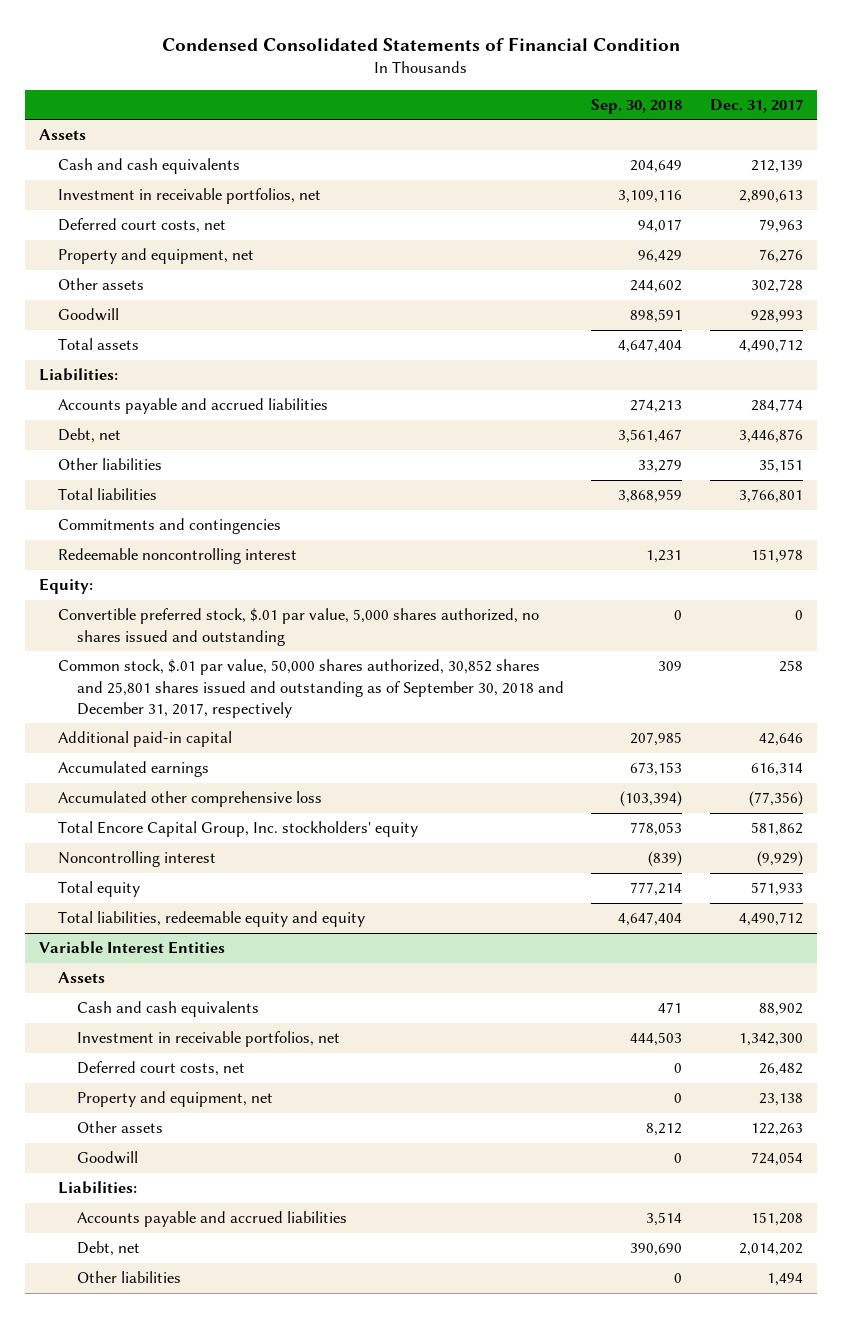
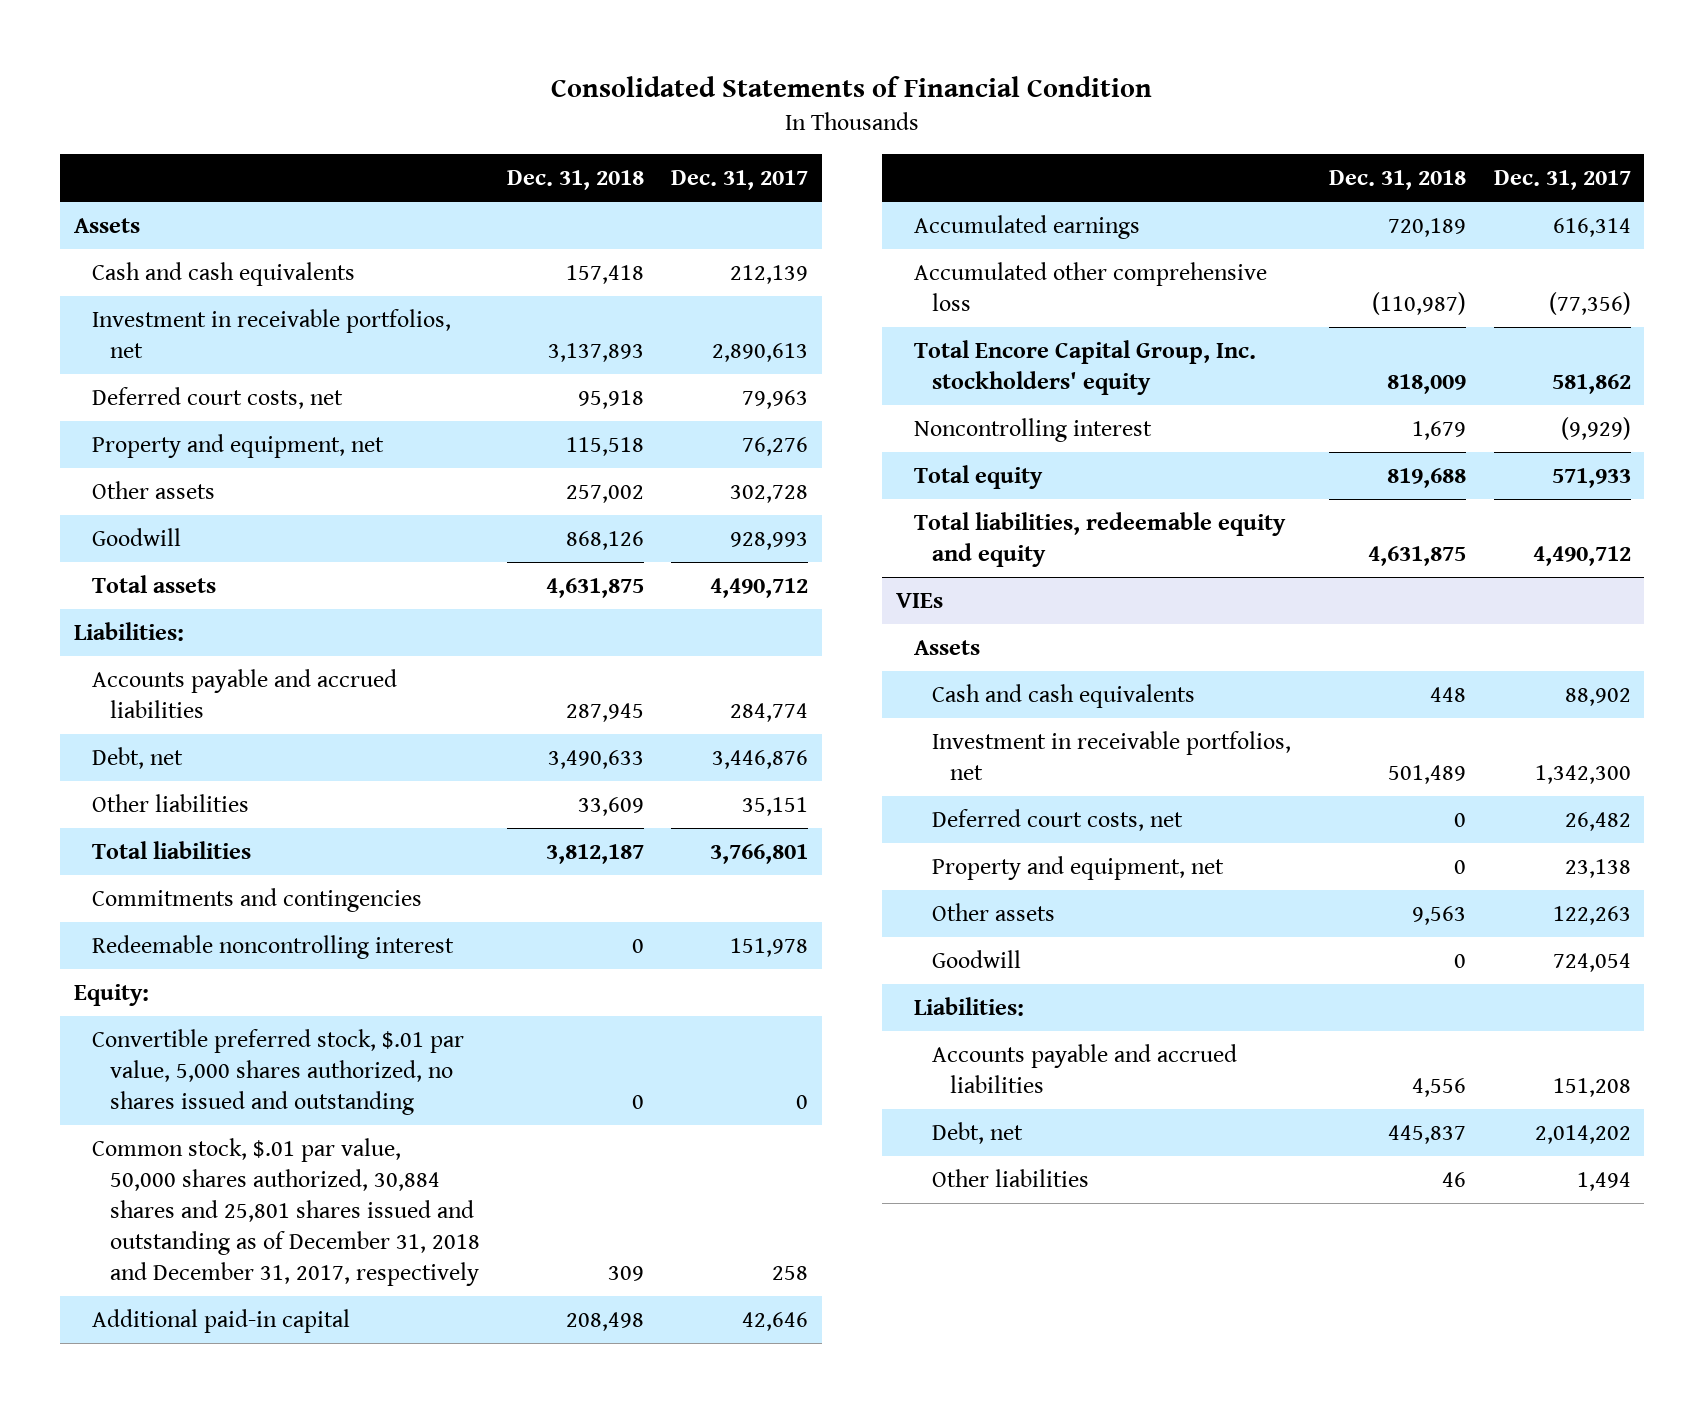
[162,36,681,51] Condensed Consolidated Statements of Financial Condition -> [551,76,1153,98] Consolidated Statements of Financial Condition
[591,98,683,114] Sep. 30, 2018 -> none
none -> [506,170,644,191] Dec. 31, 2018
[57,659,564,718] Common stock, $.01 par value, 50,000 shares authorized, 30,852 shares and 25,801 shares issued and outstanding as of September 30, 2018 and December 31, 2017, respectively -> [91,1138,480,1286] Common stock, $.01 par value, 50,000 shares authorized, 30,884 shares and 25,801 shares issued and outstanding as of December 31, 2018 and December 31, 2017, respectively
[38,941,225,955] Variable Interest Entities -> [896,593,944,609] VIEs

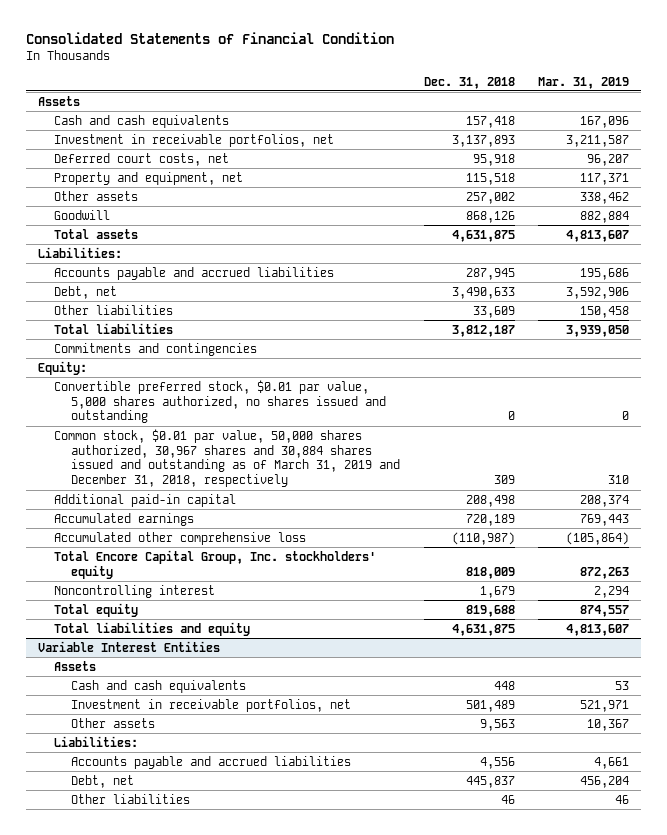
[671,170,809,191] Dec. 31, 2017 -> none
none -> [538,76,630,89] Mar. 31, 2019
[91,935,454,960] Redeemable noncontrolling interest -> none
[91,1029,464,1115] Convertible preferred stock, $.01 par value, 5,000 shares authorized, no shares issued and outstanding -> [54,379,386,424] Convertible preferred stock, $0.01 par value, 5,000 shares authorized, no shares issued and outstanding
[91,1138,480,1286] Common stock, $.01 par value, 50,000 shares authorized, 30,884 shares and 25,801 shares issued and outstanding as of December 31, 2018 and December 31, 2017, respectively -> [54,428,400,488] Common stock, $0.01 par value, 50,000 shares authorized, 30,967 shares and 30,884 shares issued and outstanding as of March 31, 2019 and December 31, 2018, respectively
[913,512,1286,567] Total liabilities, redeemable equity and equity -> [54,621,251,636] Total liabilities and equity
[896,593,944,609] VIEs -> [37,640,220,652] Variable Interest Entities
[931,809,1183,832] Deferred court costs, net -> none
[931,856,1224,881] Property and equipment, net -> none
[931,950,1021,969] Goodwill -> none

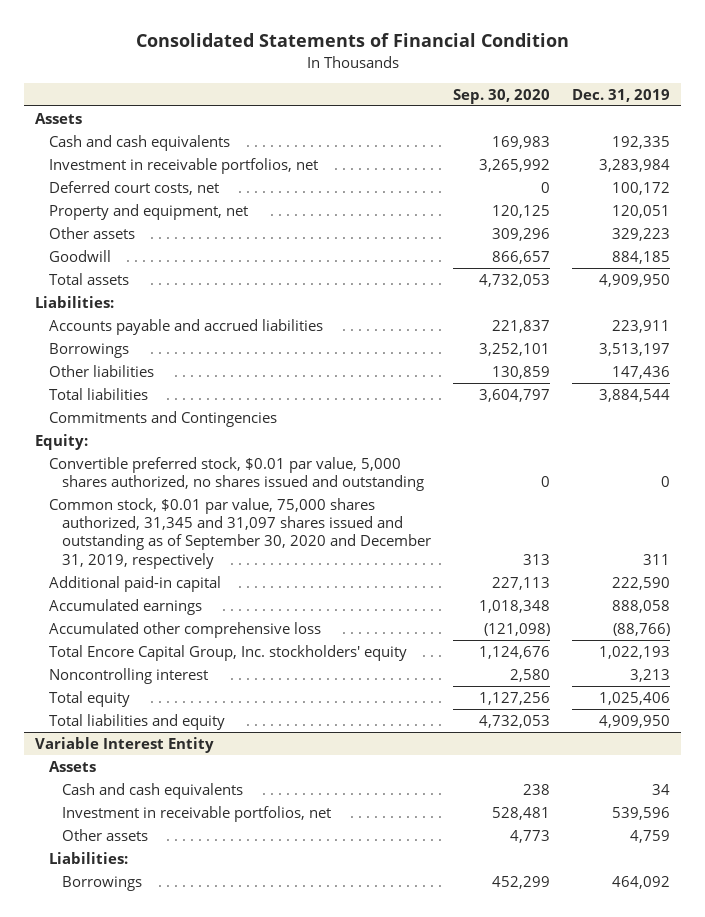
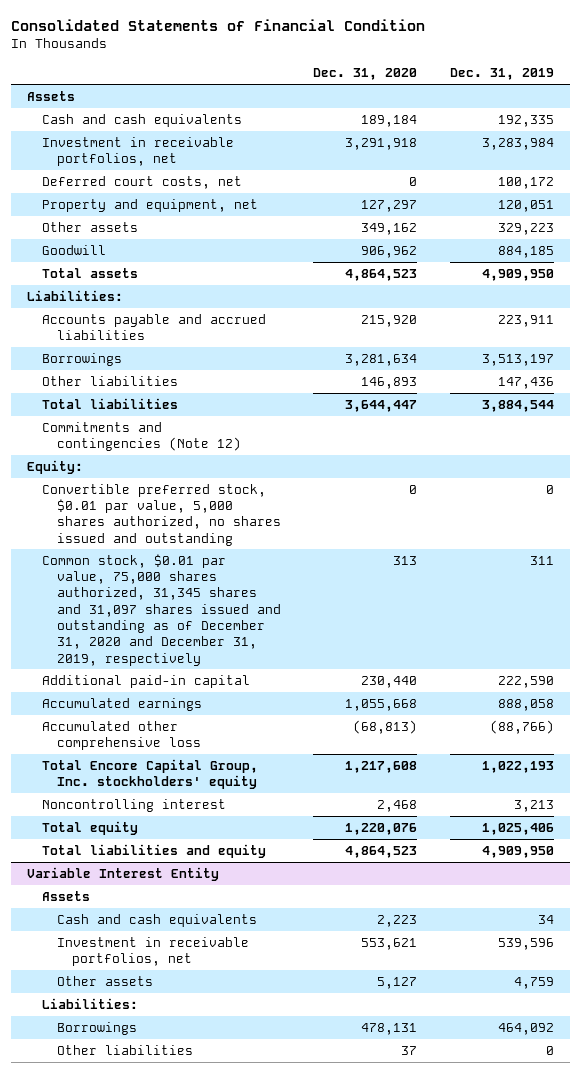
[453,88,551,104] Sep. 30, 2020 -> none
none -> [313,68,418,81] Dec. 31, 2020
[48,410,277,427] Commitments and Contingencies -> [41,421,241,452] Commitments and contingencies (Note 12)
[48,497,432,569] Common stock, $0.01 par value, 75,000 shares authorized, 31,345 and 31,097 shares issued and outstanding as of September 30, 2020 and December 31, 2019, respectively -> [41,553,281,666] Common stock, $0.01 par value, 75,000 shares authorized, 31,345 shares and 31,097 shares issued and outstanding as of December 31, 2020 and December 31, 2019, respectively
none -> [56,1044,193,1055] Other liabilities

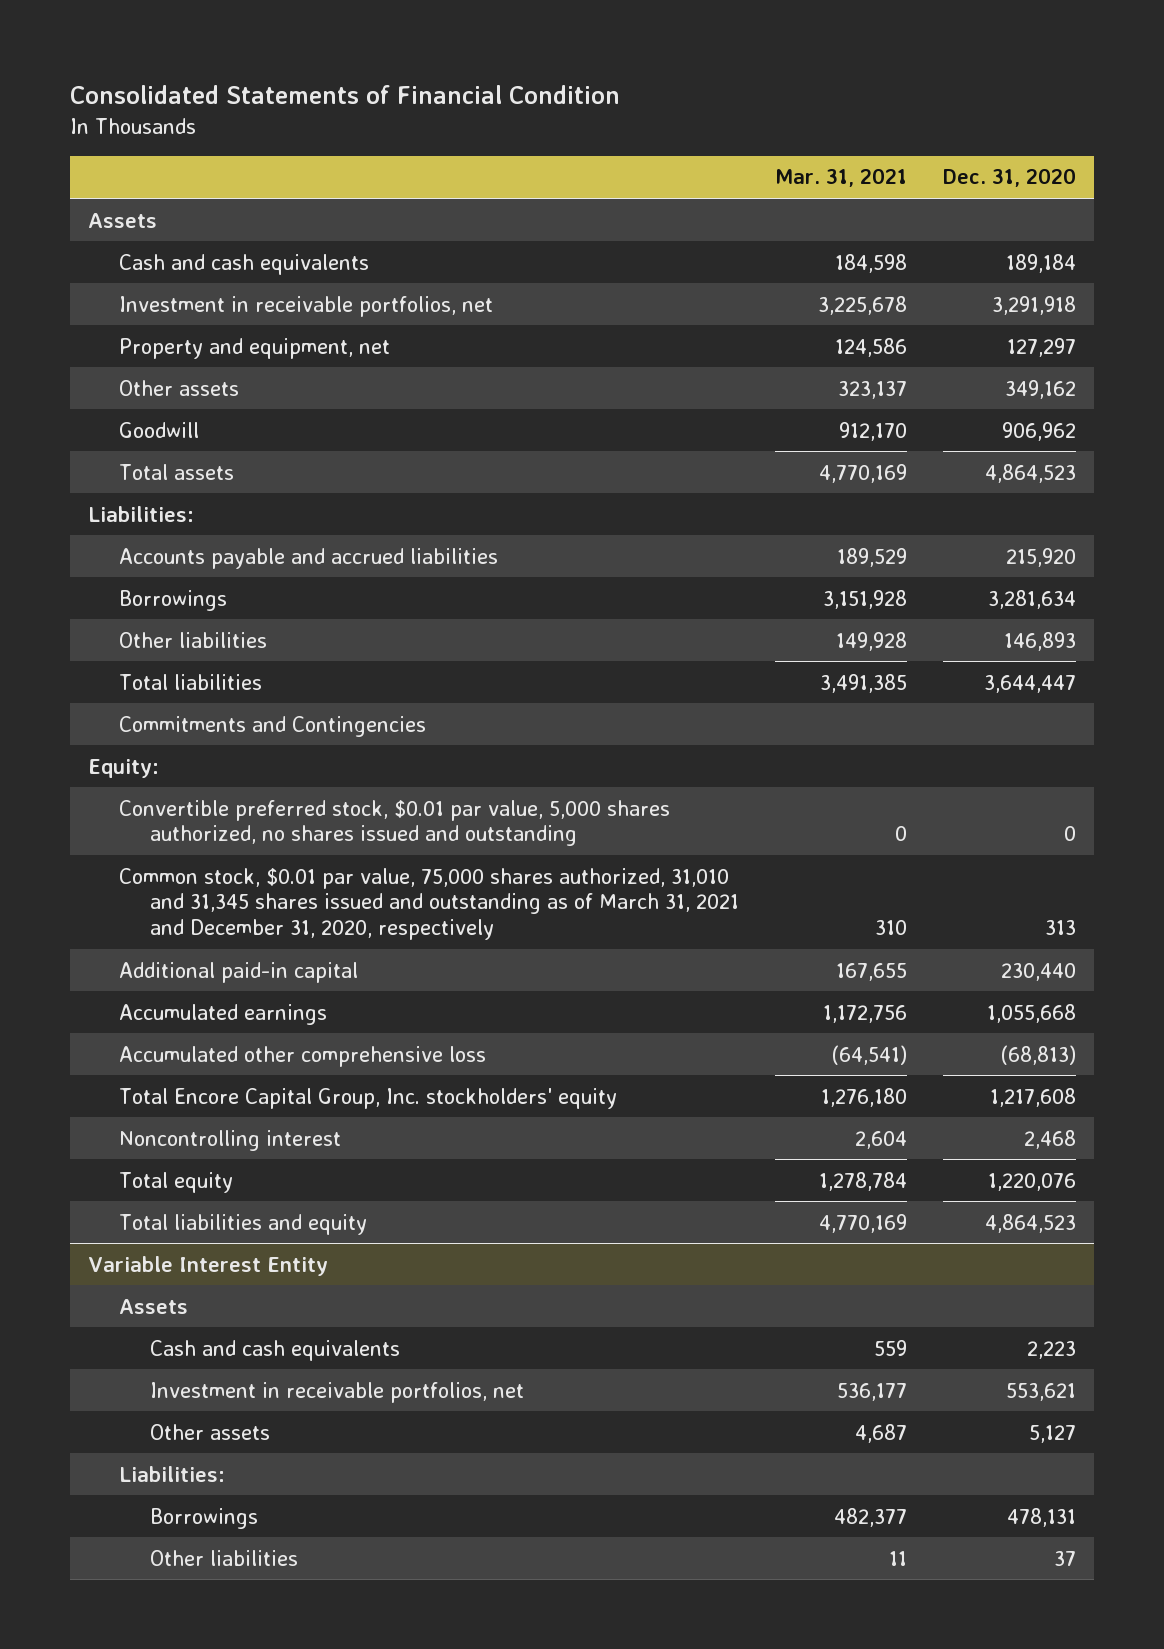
[449,68,554,81] Dec. 31, 2019 -> none
none -> [774,168,907,188] Mar. 31, 2021
[41,175,242,189] Deferred court costs, net -> none
[41,421,241,452] Commitments and contingencies (Note 12) -> [119,715,427,737] Commitments and Contingencies
[41,553,281,666] Common stock, $0.01 par value, 75,000 shares authorized, 31,345 shares and 31,097 shares issued and outstanding as of December 31, 2020 and December 31, 2019, respectively -> [119,867,739,941] Common stock, $0.01 par value, 75,000 shares authorized, 31,010 and 31,345 shares issued and outstanding as of March 31, 2021 and December 31, 2020, respectively

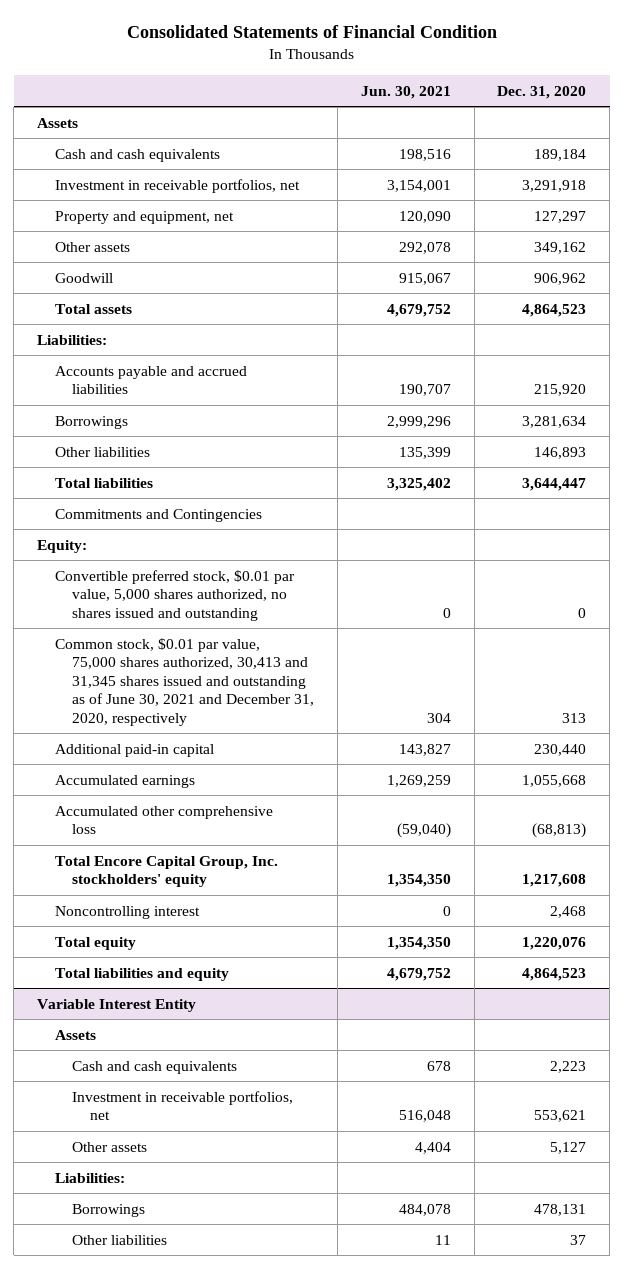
[774,168,907,188] Mar. 31, 2021 -> none
none -> [360,85,451,99] Jun. 30, 2021
[119,867,739,941] Common stock, $0.01 par value, 75,000 shares authorized, 31,010 and 31,345 shares issued and outstanding as of March 31, 2021 and December 31, 2020, respectively -> [54,637,315,726] Common stock, $0.01 par value, 75,000 shares authorized, 30,413 and 31,345 shares issued and outstanding as of June 30, 2021 and December 31, 2020, respectively

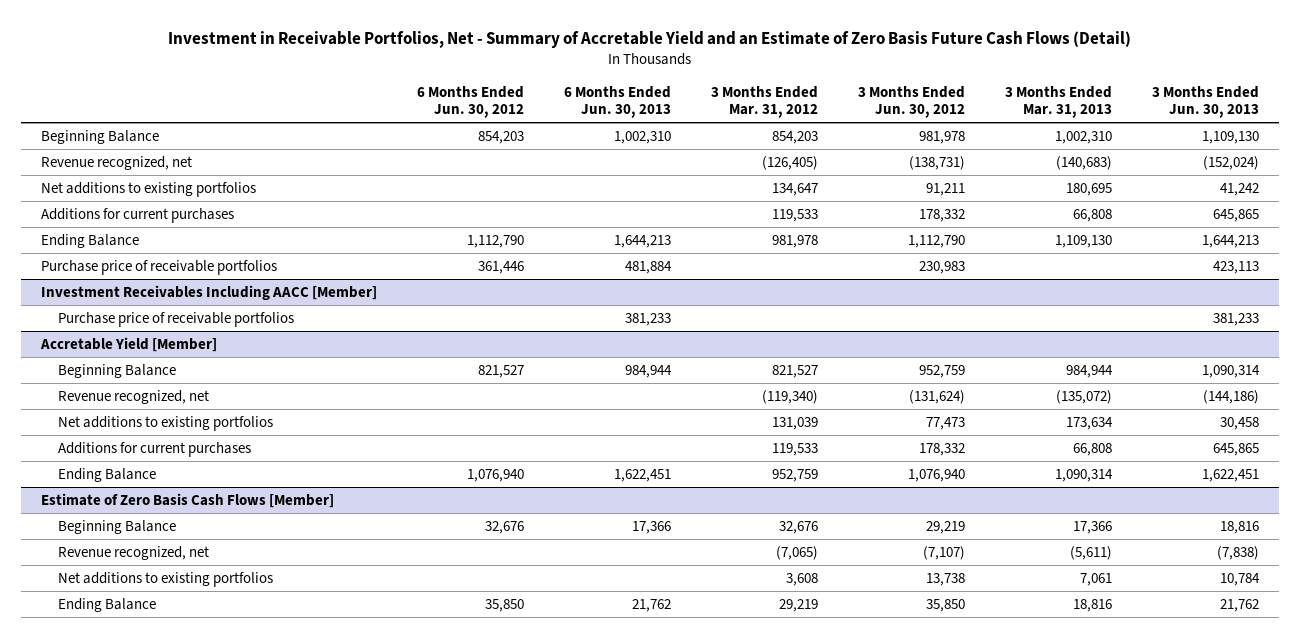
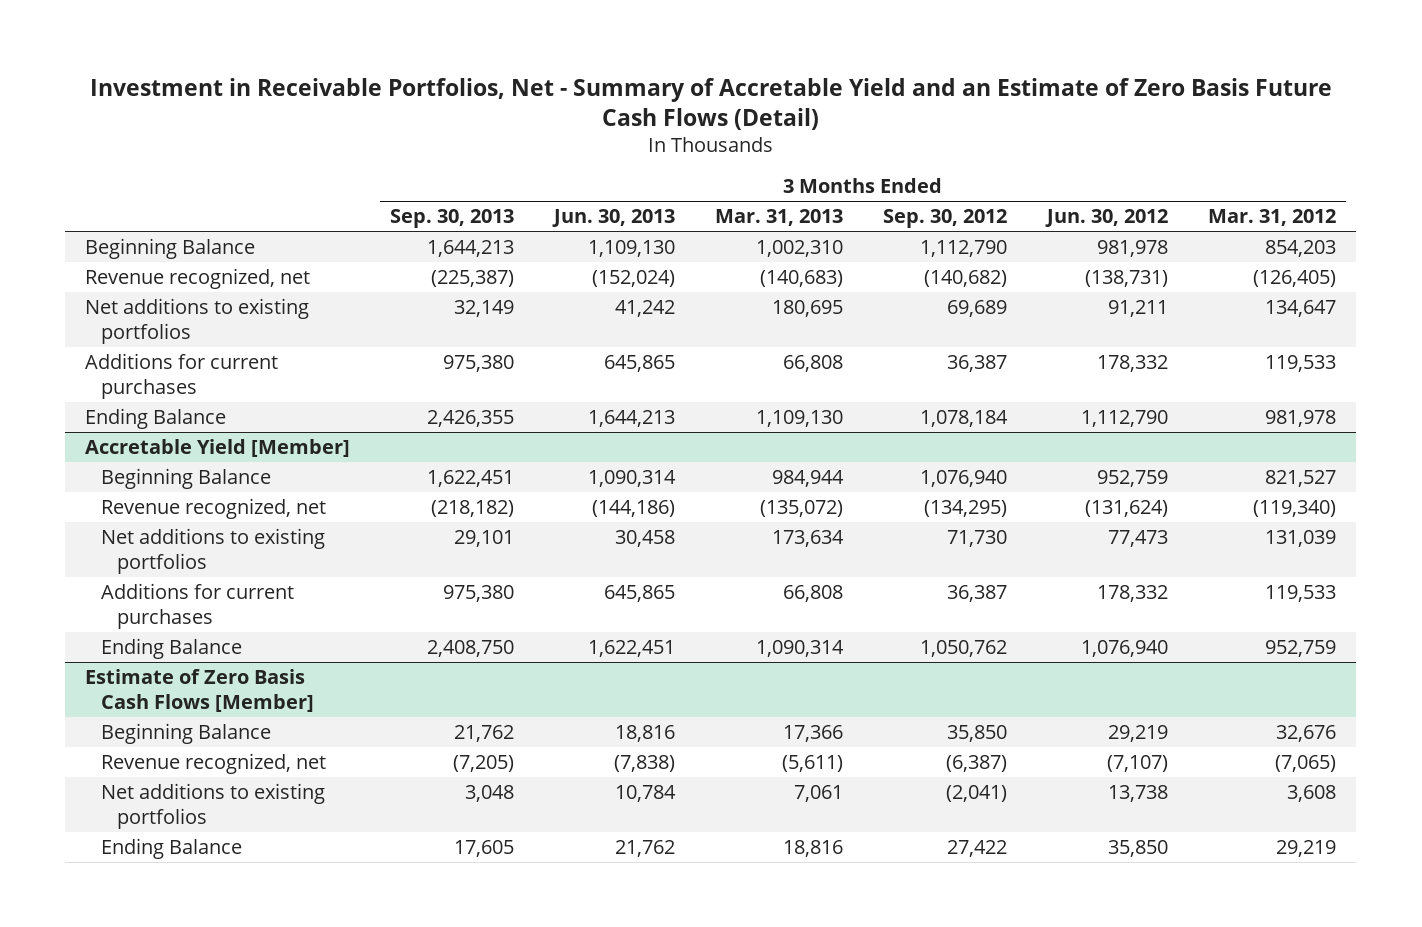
[416,85,524,119] 6 Months Ended Jun. 30, 2012 -> none
[563,85,671,119] 6 Months Ended Jun. 30, 2013 -> none
none -> [390,209,515,229] Sep. 30, 2013
none -> [883,209,1008,229] Sep. 30, 2012
[40,259,277,275] Purchase price of receivable portfolios -> none
[40,284,377,300] Investment Receivables Including AACC [Member] -> none
[58,311,295,327] Purchase price of receivable portfolios -> none

